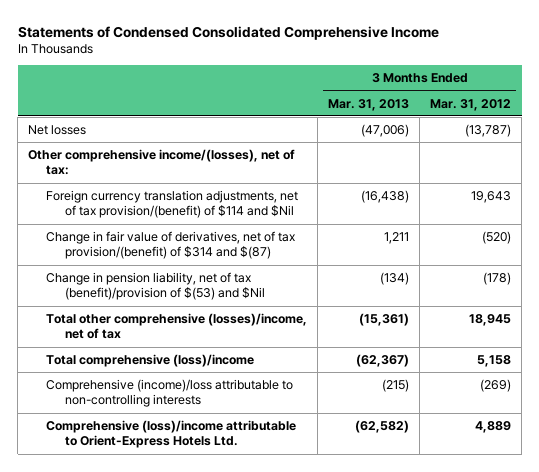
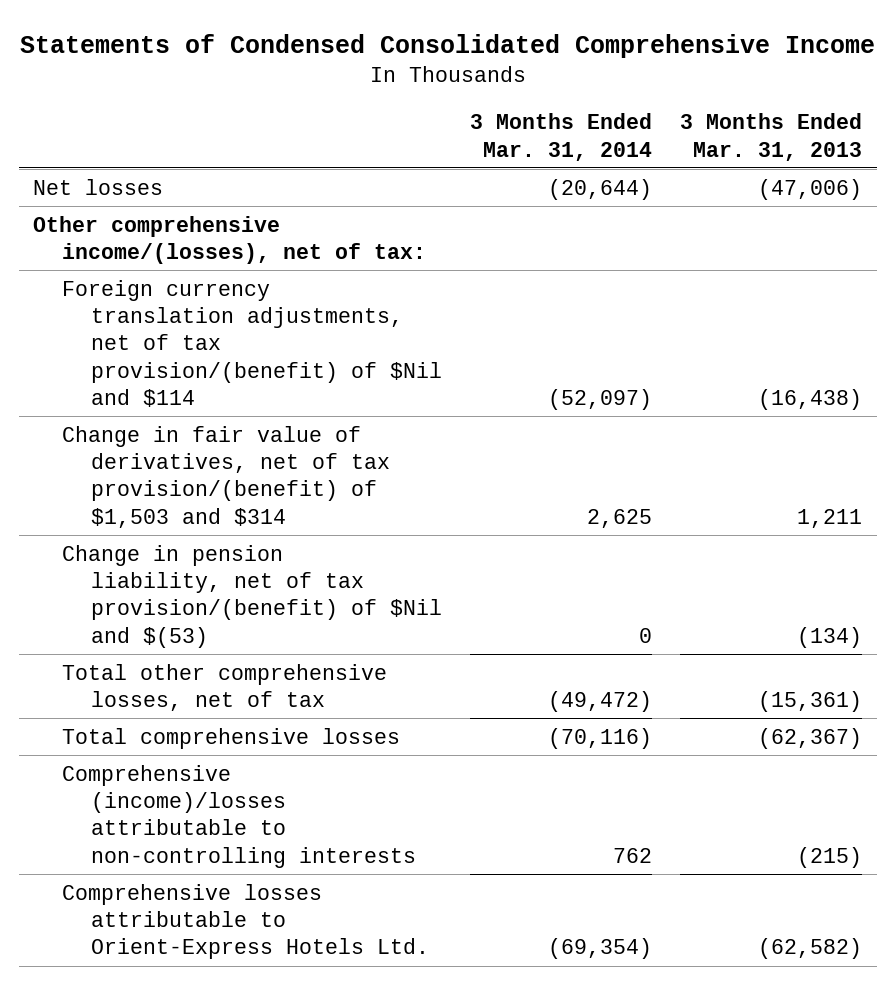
[430,98,512,111] Mar. 31, 2012 -> none
none -> [470,113,653,161] 3 Months Ended Mar. 31, 2014
[46,189,299,219] Foreign currency translation adjustments, net of tax provision/(benefit) of $114 and $Nil -> [62,279,443,407] Foreign currency translation adjustments, net of tax provision/(benefit) of $Nil and $114
[46,230,296,260] Change in fair value of derivatives, net of tax provision/(benefit) of $314 and $(87) -> [62,425,391,528] Change in fair value of derivatives, net of tax provision/(benefit) of $1,503 and $314
[46,271,265,301] Change in pension liability, net of tax (benefit)/provision of $(53) and $Nil -> [62,544,443,648] Change in pension liability, net of tax provision/(benefit) of $Nil and $(53)
[46,312,308,340] Total other comprehensive (losses)/income, net of tax -> [62,663,388,711] Total other comprehensive losses, net of tax
[46,353,255,367] Total comprehensive (loss)/income -> [62,727,401,749] Total comprehensive losses
[46,378,294,408] Comprehensive (income)/loss attributable to non-controlling interests -> [62,764,417,868] Comprehensive (income)/losses attributable to non-controlling interests
[46,419,297,449] Comprehensive (loss)/income attributable to Orient-Express Hotels Ltd. -> [62,883,430,960] Comprehensive losses attributable to Orient-Express Hotels Ltd.

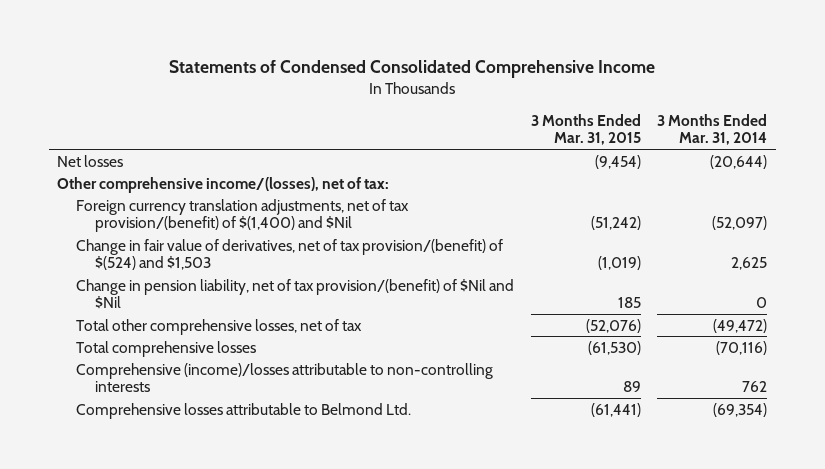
[680,113,863,161] 3 Months Ended Mar. 31, 2013 -> none
none -> [530,113,641,146] 3 Months Ended Mar. 31, 2015
[62,279,443,407] Foreign currency translation adjustments, net of tax provision/(benefit) of $Nil and $114 -> [76,198,410,233] Foreign currency translation adjustments, net of tax provision/(benefit) of $(1,400) and $Nil
[62,425,391,528] Change in fair value of derivatives, net of tax provision/(benefit) of $1,503 and $314 -> [76,238,504,271] Change in fair value of derivatives, net of tax provision/(benefit) of $(524) and $1,503
[62,544,443,648] Change in pension liability, net of tax provision/(benefit) of $Nil and $(53) -> [76,278,515,310] Change in pension liability, net of tax provision/(benefit) of $Nil and $Nil
[62,883,430,960] Comprehensive losses attributable to Orient-Express Hotels Ltd. -> [76,402,412,419] Comprehensive losses attributable to Belmond Ltd.

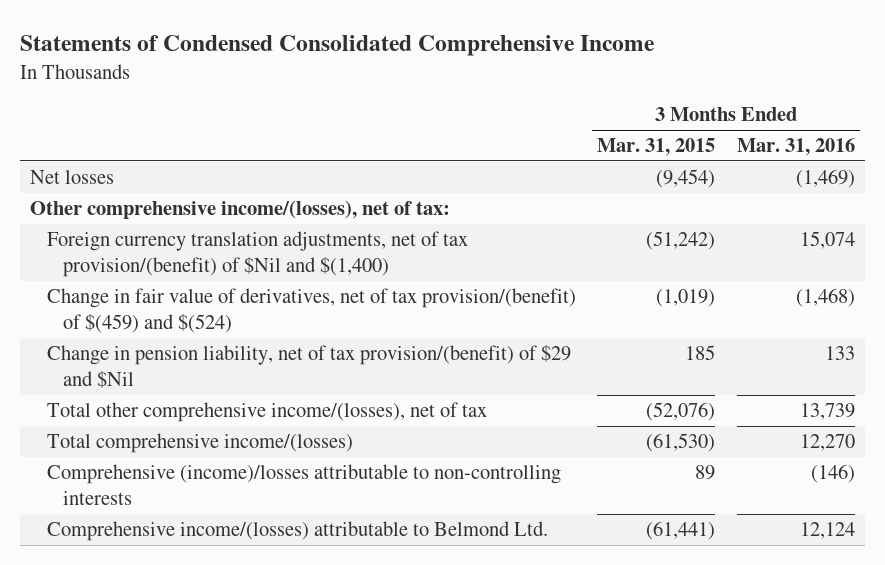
[657,113,768,146] 3 Months Ended Mar. 31, 2014 -> none
none -> [736,138,855,157] Mar. 31, 2016
[76,198,410,233] Foreign currency translation adjustments, net of tax provision/(benefit) of $(1,400) and $Nil -> [46,231,468,277] Foreign currency translation adjustments, net of tax provision/(benefit) of $Nil and $(1,400)
[76,238,504,271] Change in fair value of derivatives, net of tax provision/(benefit) of $(524) and $1,503 -> [46,288,576,333] Change in fair value of derivatives, net of tax provision/(benefit) of $(459) and $(524)
[76,278,515,310] Change in pension liability, net of tax provision/(benefit) of $Nil and $Nil -> [46,345,571,388] Change in pension liability, net of tax provision/(benefit) of $29 and $Nil
[76,318,363,335] Total other comprehensive losses, net of tax -> [46,402,487,423] Total other comprehensive income/(losses), net of tax
[76,340,257,357] Total comprehensive losses -> [46,433,353,454] Total comprehensive income/(losses)
[76,402,412,419] Comprehensive losses attributable to Belmond Ltd. -> [46,521,548,542] Comprehensive income/(losses) attributable to Belmond Ltd.

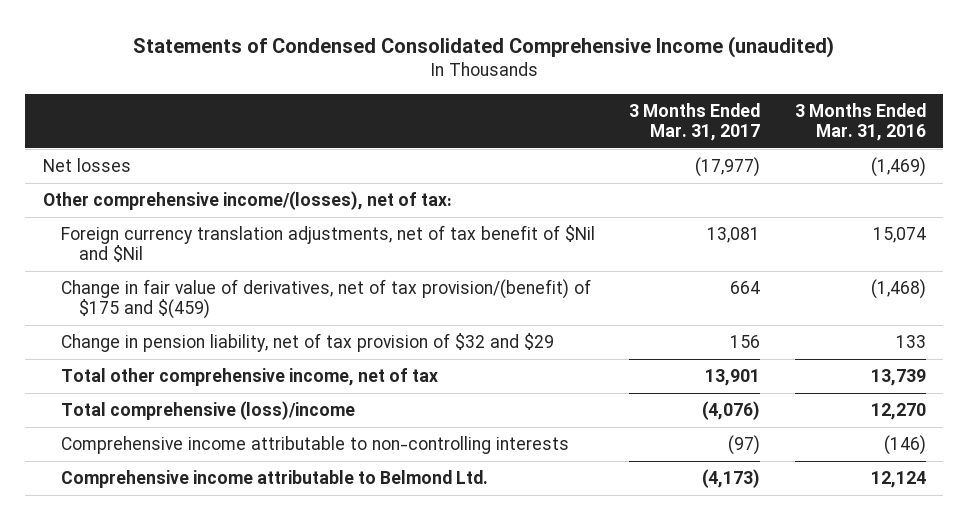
[19,35,655,57] Statements of Condensed Consolidated Comprehensive Income -> [133,35,835,58] Statements of Condensed Consolidated Comprehensive Income (unaudited)
[597,138,716,157] Mar. 31, 2015 -> none
none -> [629,102,761,142] 3 Months Ended Mar. 31, 2017
[46,231,468,277] Foreign currency translation adjustments, net of tax provision/(benefit) of $Nil and $(1,400) -> [60,225,595,263] Foreign currency translation adjustments, net of tax benefit of $Nil and $Nil
[46,288,576,333] Change in fair value of derivatives, net of tax provision/(benefit) of $(459) and $(524) -> [60,279,591,320] Change in fair value of derivatives, net of tax provision/(benefit) of $175 and $(459)
[46,345,571,388] Change in pension liability, net of tax provision/(benefit) of $29 and $Nil -> [60,333,554,353] Change in pension liability, net of tax provision of $32 and $29
[46,402,487,423] Total other comprehensive income/(losses), net of tax -> [60,368,438,387] Total other comprehensive income, net of tax
[46,433,353,454] Total comprehensive income/(losses) -> [60,401,355,421] Total comprehensive (loss)/income
[46,464,561,505] Comprehensive (income)/losses attributable to non-controlling interests -> [60,436,569,455] Comprehensive income attributable to non-controlling interests
[46,521,548,542] Comprehensive income/(losses) attributable to Belmond Ltd. -> [60,470,488,489] Comprehensive income attributable to Belmond Ltd.

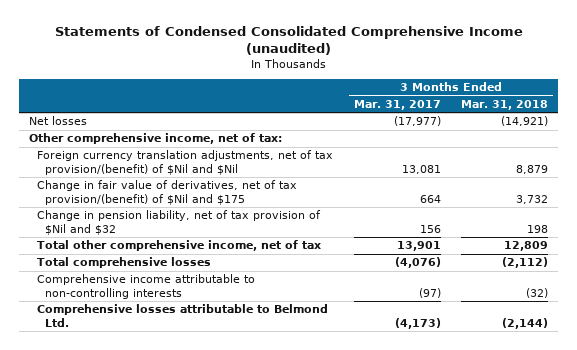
[794,102,926,142] 3 Months Ended Mar. 31, 2016 -> none
none -> [461,99,549,110] Mar. 31, 2018
[42,191,452,211] Other comprehensive income/(losses), net of tax: -> [29,133,283,145] Other comprehensive income, net of tax:
[60,225,595,263] Foreign currency translation adjustments, net of tax benefit of $Nil and $Nil -> [37,150,334,175] Foreign currency translation adjustments, net of tax provision/(benefit) of $Nil and $Nil
[60,279,591,320] Change in fair value of derivatives, net of tax provision/(benefit) of $175 and $(459) -> [37,180,298,205] Change in fair value of derivatives, net of tax provision/(benefit) of $Nil and $175
[60,333,554,353] Change in pension liability, net of tax provision of $32 and $29 -> [37,210,322,235] Change in pension liability, net of tax provision of $Nil and $32
[60,401,355,421] Total comprehensive (loss)/income -> [37,257,212,269] Total comprehensive losses
[60,470,488,489] Comprehensive income attributable to Belmond Ltd. -> [37,304,329,327] Comprehensive losses attributable to Belmond Ltd.

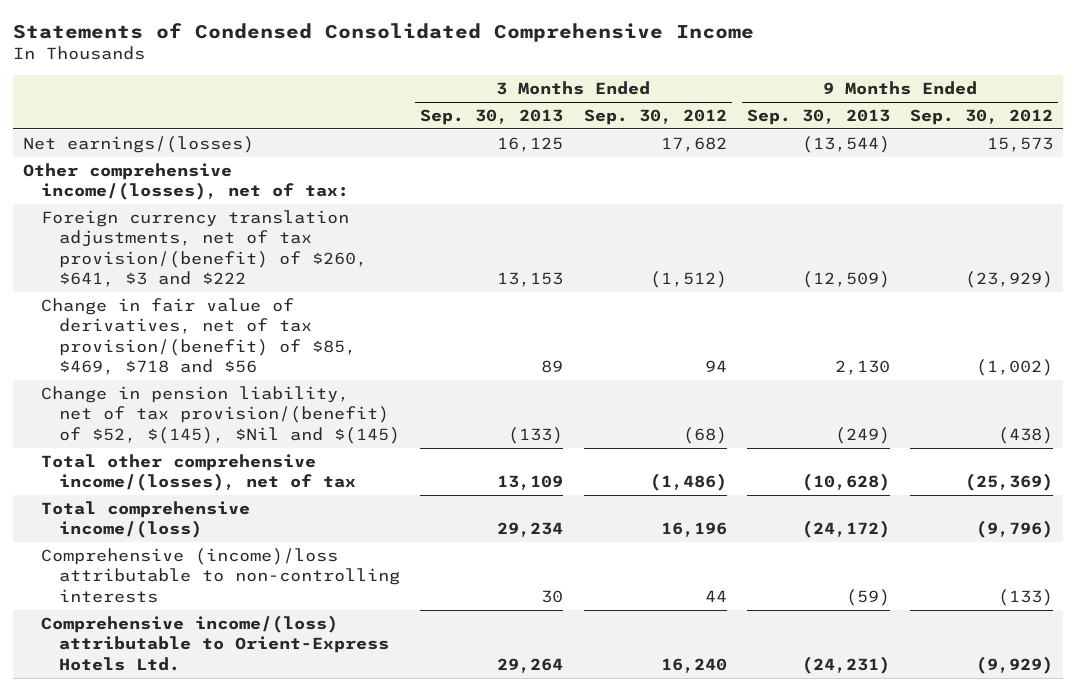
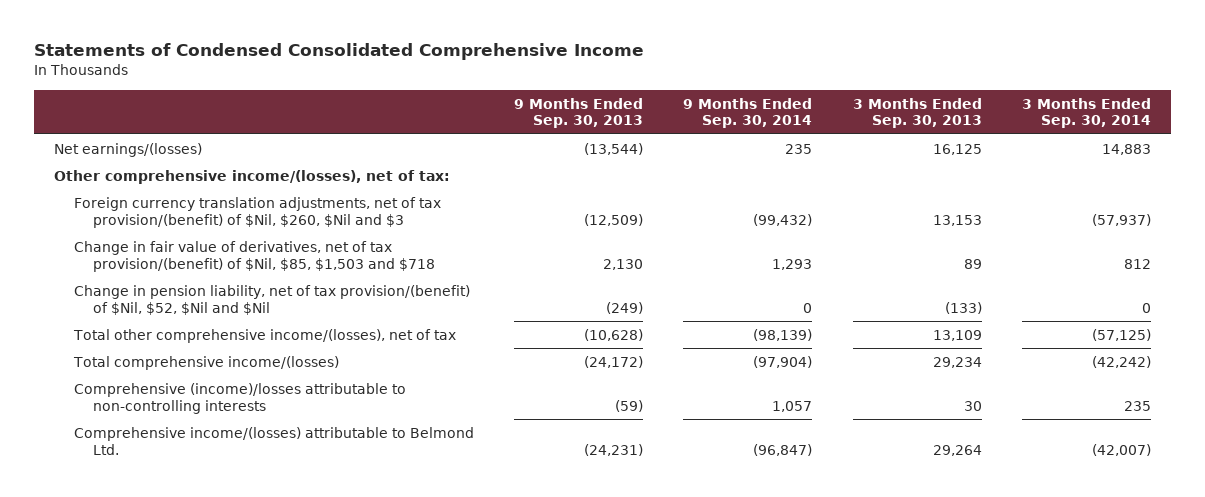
[583,109,727,126] Sep. 30, 2012 -> none
[910,109,1054,126] Sep. 30, 2012 -> none
none -> [683,97,813,129] 9 Months Ended Sep. 30, 2014
none -> [1021,97,1151,129] 3 Months Ended Sep. 30, 2014
[41,209,367,288] Foreign currency translation adjustments, net of tax provision/(benefit) of $260, $641, $3 and $222 -> [73,196,441,228] Foreign currency translation adjustments, net of tax provision/(benefit) of $Nil, $260, $Nil and $3
[41,297,356,376] Change in fair value of derivatives, net of tax provision/(benefit) of $85, $469, $718 and $56 -> [73,240,435,272] Change in fair value of derivatives, net of tax provision/(benefit) of $Nil, $85, $1,503 and $718
[41,385,400,444] Change in pension liability, net of tax provision/(benefit) of $52, $(145), $Nil and $(145) -> [73,284,470,315] Change in pension liability, net of tax provision/(benefit) of $Nil, $52, $Nil and $Nil
[41,500,251,539] Total comprehensive income/(loss) -> [72,355,339,370] Total comprehensive income/(losses)
[41,547,400,603] Comprehensive (income)/loss attributable to non-controlling interests -> [73,382,406,414] Comprehensive (income)/losses attributable to non-controlling interests
[41,614,389,671] Comprehensive income/(loss) attributable to Orient-Express Hotels Ltd. -> [73,426,474,455] Comprehensive income/(losses) attributable to Belmond Ltd.

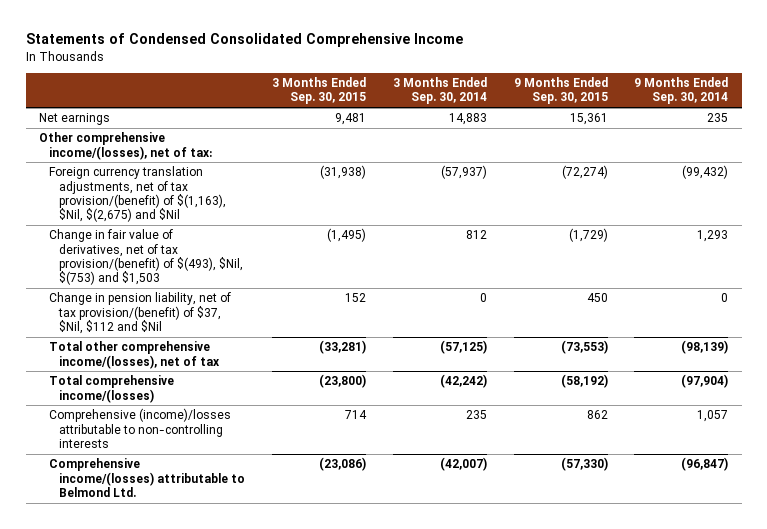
[513,97,643,129] 9 Months Ended Sep. 30, 2013 -> none
[852,97,982,129] 3 Months Ended Sep. 30, 2013 -> none
none -> [271,77,366,105] 3 Months Ended Sep. 30, 2015
none -> [513,77,608,105] 9 Months Ended Sep. 30, 2015
[54,142,203,157] Net earnings/(losses) -> [39,113,111,126] Net earnings
[73,196,441,228] Foreign currency translation adjustments, net of tax provision/(benefit) of $Nil, $260, $Nil and $3 -> [48,166,226,223] Foreign currency translation adjustments, net of tax provision/(benefit) of $(1,163), $Nil, $(2,675) and $Nil
[73,240,435,272] Change in fair value of derivatives, net of tax provision/(benefit) of $Nil, $85, $1,503 and $718 -> [48,229,243,286] Change in fair value of derivatives, net of tax provision/(benefit) of $(493), $Nil, $(753) and $1,503
[73,284,470,315] Change in pension liability, net of tax provision/(benefit) of $Nil, $52, $Nil and $Nil -> [48,292,231,334] Change in pension liability, net of tax provision/(benefit) of $37, $Nil, $112 and $Nil

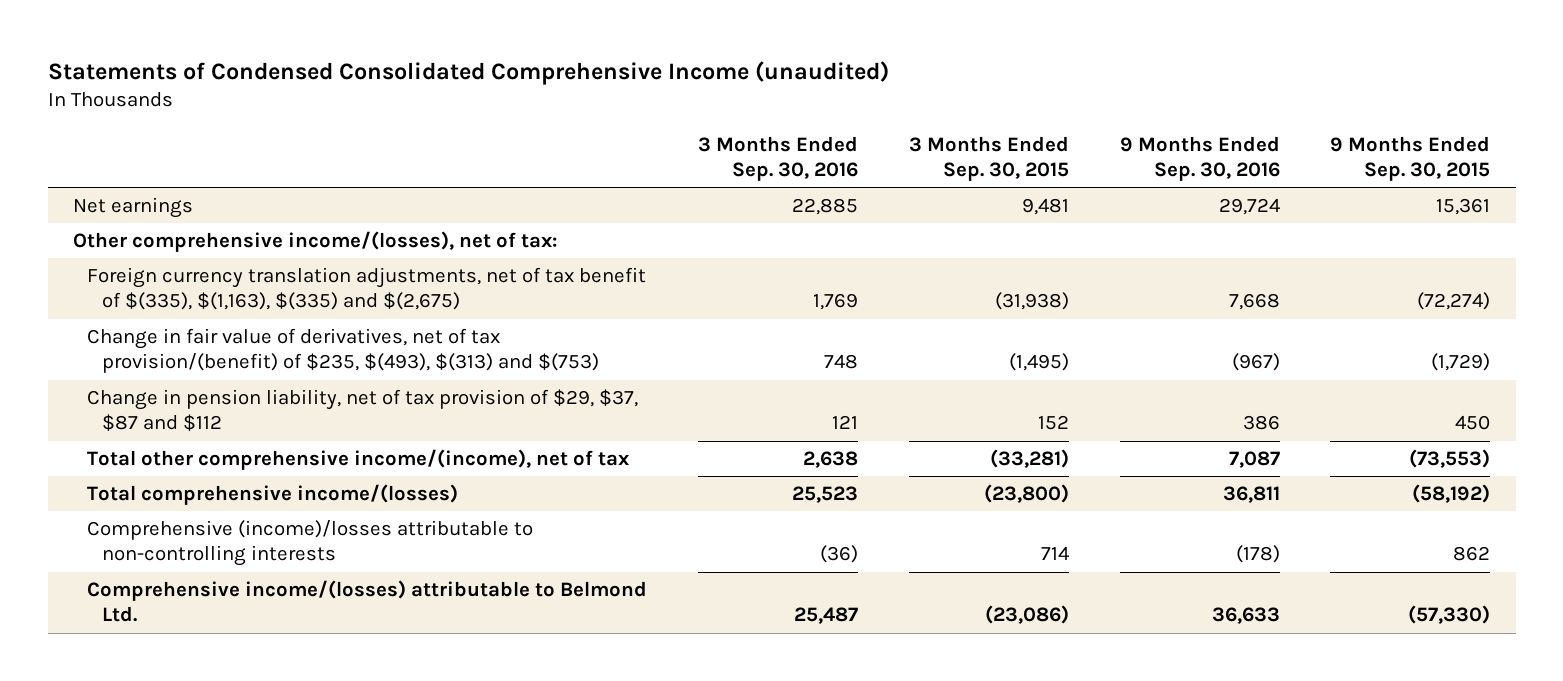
[25,33,463,48] Statements of Condensed Consolidated Comprehensive Income -> [47,61,889,86] Statements of Condensed Consolidated Comprehensive Income (unaudited)
[392,77,487,105] 3 Months Ended Sep. 30, 2014 -> none
[634,77,729,105] 9 Months Ended Sep. 30, 2014 -> none
none -> [698,135,859,182] 3 Months Ended Sep. 30, 2016
none -> [1119,135,1280,182] 9 Months Ended Sep. 30, 2016
[48,166,226,223] Foreign currency translation adjustments, net of tax provision/(benefit) of $(1,163), $Nil, $(2,675) and $Nil -> [87,266,647,311] Foreign currency translation adjustments, net of tax benefit of $(335), $(1,163), $(335) and $(2,675)
[48,229,243,286] Change in fair value of derivatives, net of tax provision/(benefit) of $(493), $Nil, $(753) and $1,503 -> [87,327,599,374] Change in fair value of derivatives, net of tax provision/(benefit) of $235, $(493), $(313) and $(753)
[48,292,231,334] Change in pension liability, net of tax provision/(benefit) of $37, $Nil, $112 and $Nil -> [87,388,639,432] Change in pension liability, net of tax provision of $29, $37, $87 and $112
[48,341,220,369] Total other comprehensive income/(losses), net of tax -> [87,448,630,470] Total other comprehensive income/(income), net of tax

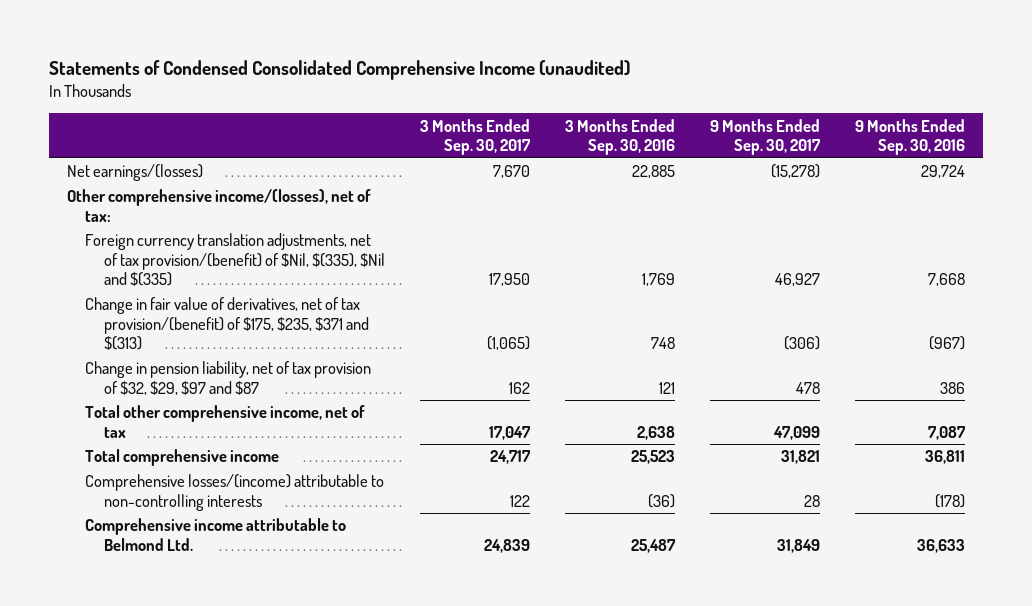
[908,135,1069,182] 3 Months Ended Sep. 30, 2015 -> none
[1330,135,1491,182] 9 Months Ended Sep. 30, 2015 -> none
none -> [419,118,531,156] 3 Months Ended Sep. 30, 2017
none -> [710,118,822,156] 9 Months Ended Sep. 30, 2017
[73,196,194,218] Net earnings -> [67,164,204,182] Net earnings/(losses)
[87,266,647,311] Foreign currency translation adjustments, net of tax benefit of $(335), $(1,163), $(335) and $(2,675) -> [85,233,385,287] Foreign currency translation adjustments, net of tax provision/(benefit) of $Nil, $(335), $Nil and $(335)
[87,327,599,374] Change in fair value of derivatives, net of tax provision/(benefit) of $235, $(493), $(313) and $(753) -> [85,297,369,351] Change in fair value of derivatives, net of tax provision/(benefit) of $175, $235, $371 and $(313)
[87,388,639,432] Change in pension liability, net of tax provision of $29, $37, $87 and $112 -> [85,361,372,395] Change in pension liability, net of tax provision of $32, $29, $97 and $87
[87,448,630,470] Total other comprehensive income/(income), net of tax -> [85,405,366,438] Total other comprehensive income, net of tax
[87,483,459,505] Total comprehensive income/(losses) -> [85,449,280,467] Total comprehensive income
[87,519,534,567] Comprehensive (income)/losses attributable to non-controlling interests -> [85,474,385,511] Comprehensive losses/(income) attributable to non-controlling interests
[87,579,648,623] Comprehensive income/(losses) attributable to Belmond Ltd. -> [85,518,347,551] Comprehensive income attributable to Belmond Ltd.

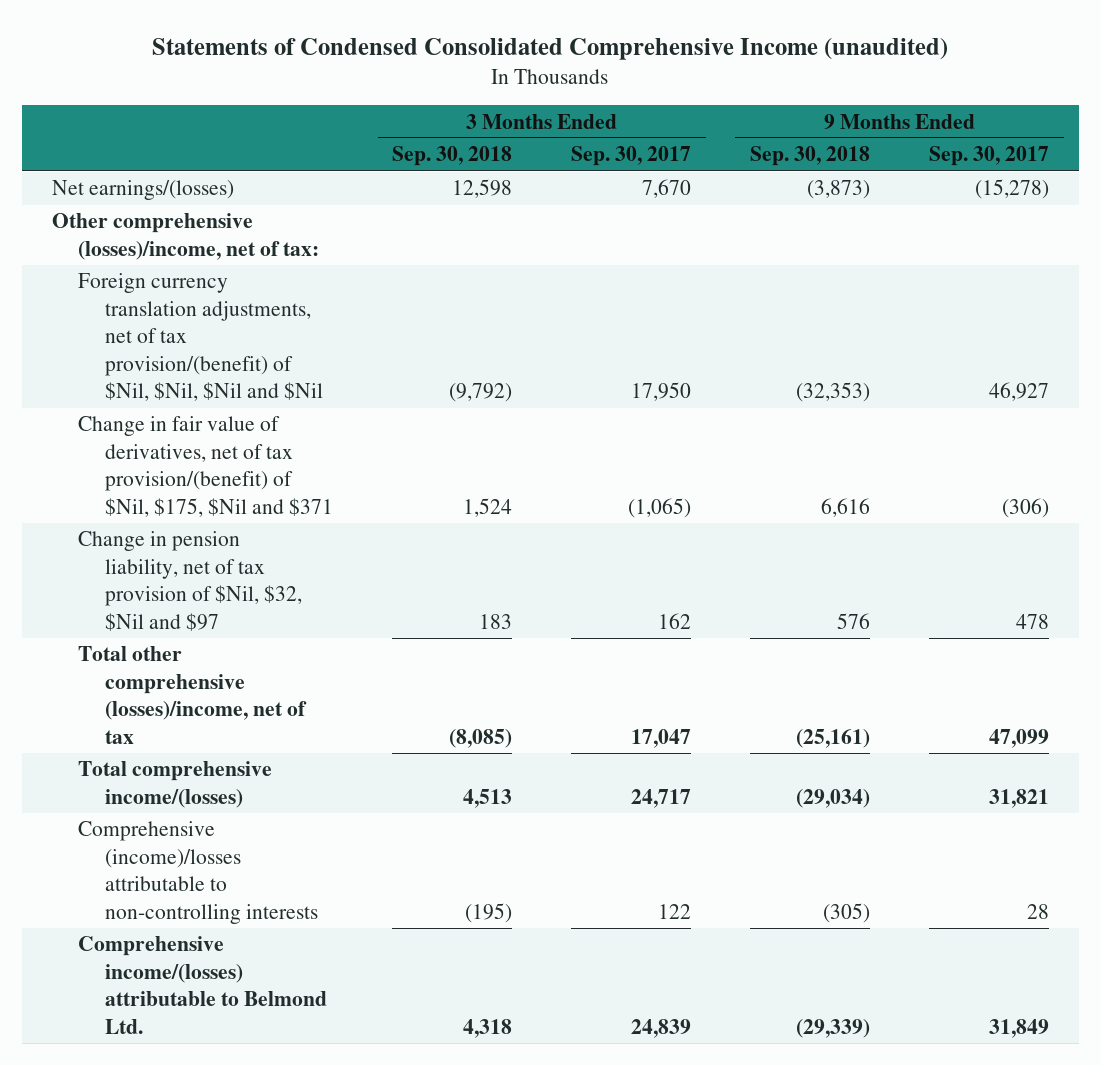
[564,118,675,156] 3 Months Ended Sep. 30, 2016 -> none
[855,118,966,156] 9 Months Ended Sep. 30, 2016 -> none
none -> [392,146,513,167] Sep. 30, 2018
none -> [750,146,871,167] Sep. 30, 2018
[67,189,372,222] Other comprehensive income/(losses), net of tax: -> [51,213,320,260] Other comprehensive (losses)/income, net of tax:
[85,233,385,287] Foreign currency translation adjustments, net of tax provision/(benefit) of $Nil, $(335), $Nil and $(335) -> [78,273,324,402] Foreign currency translation adjustments, net of tax provision/(benefit) of $Nil, $Nil, $Nil and $Nil
[85,297,369,351] Change in fair value of derivatives, net of tax provision/(benefit) of $175, $235, $371 and $(313) -> [78,416,334,517] Change in fair value of derivatives, net of tax provision/(benefit) of $Nil, $175, $Nil and $371
[85,361,372,395] Change in pension liability, net of tax provision of $32, $29, $97 and $87 -> [78,531,303,631] Change in pension liability, net of tax provision of $Nil, $32, $Nil and $97
[85,405,366,438] Total other comprehensive income, net of tax -> [78,646,308,744] Total other comprehensive (losses)/income, net of tax
[85,449,280,467] Total comprehensive income -> [78,761,273,808] Total comprehensive income/(losses)
[85,474,385,511] Comprehensive losses/(income) attributable to non-controlling interests -> [78,821,319,924] Comprehensive (income)/losses attributable to non-controlling interests
[85,518,347,551] Comprehensive income attributable to Belmond Ltd. -> [78,936,328,1034] Comprehensive income/(losses) attributable to Belmond Ltd.

